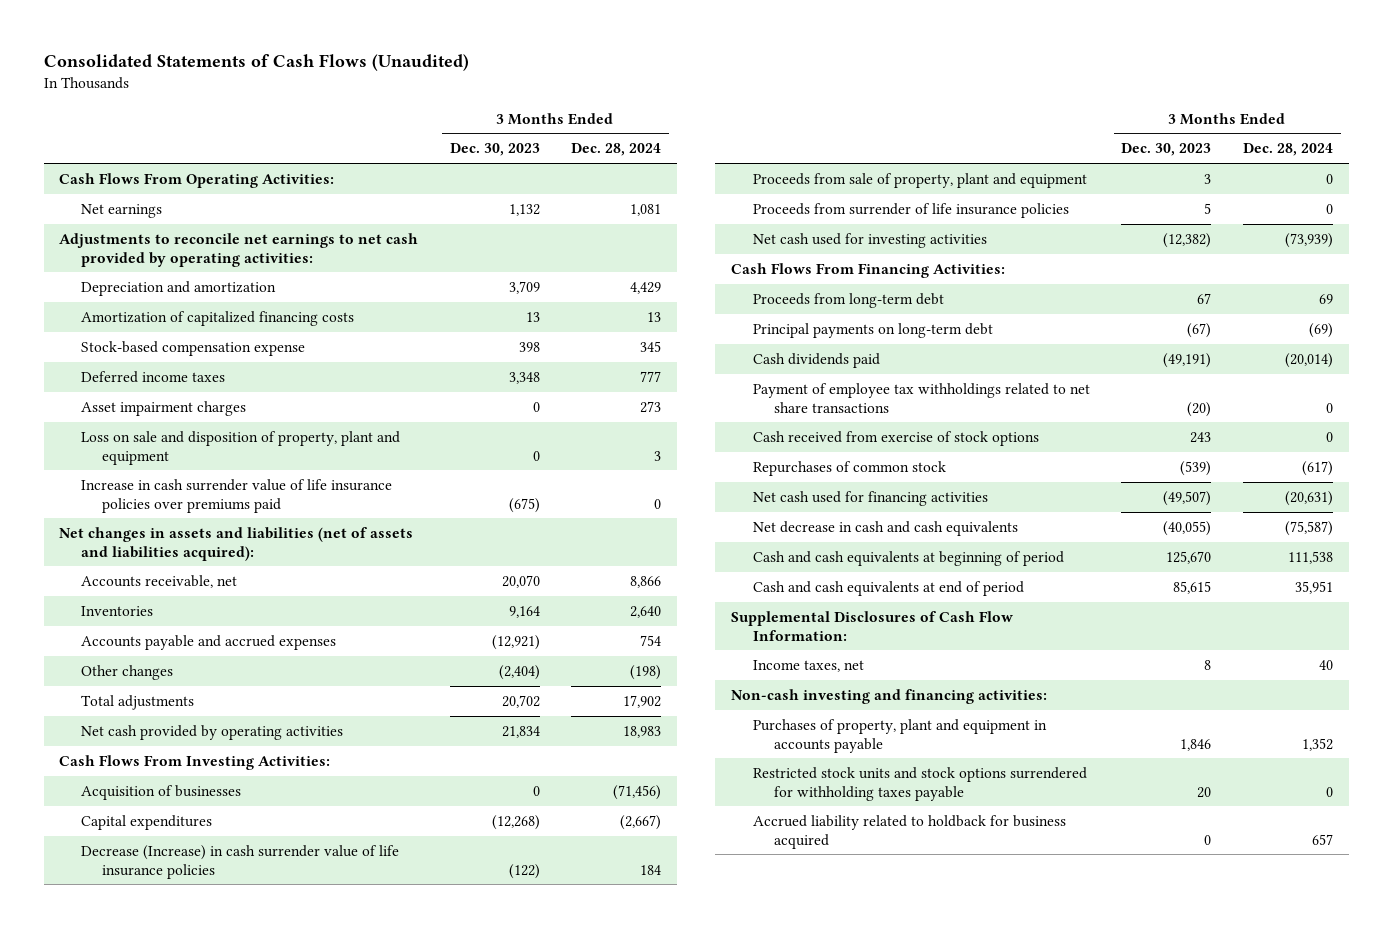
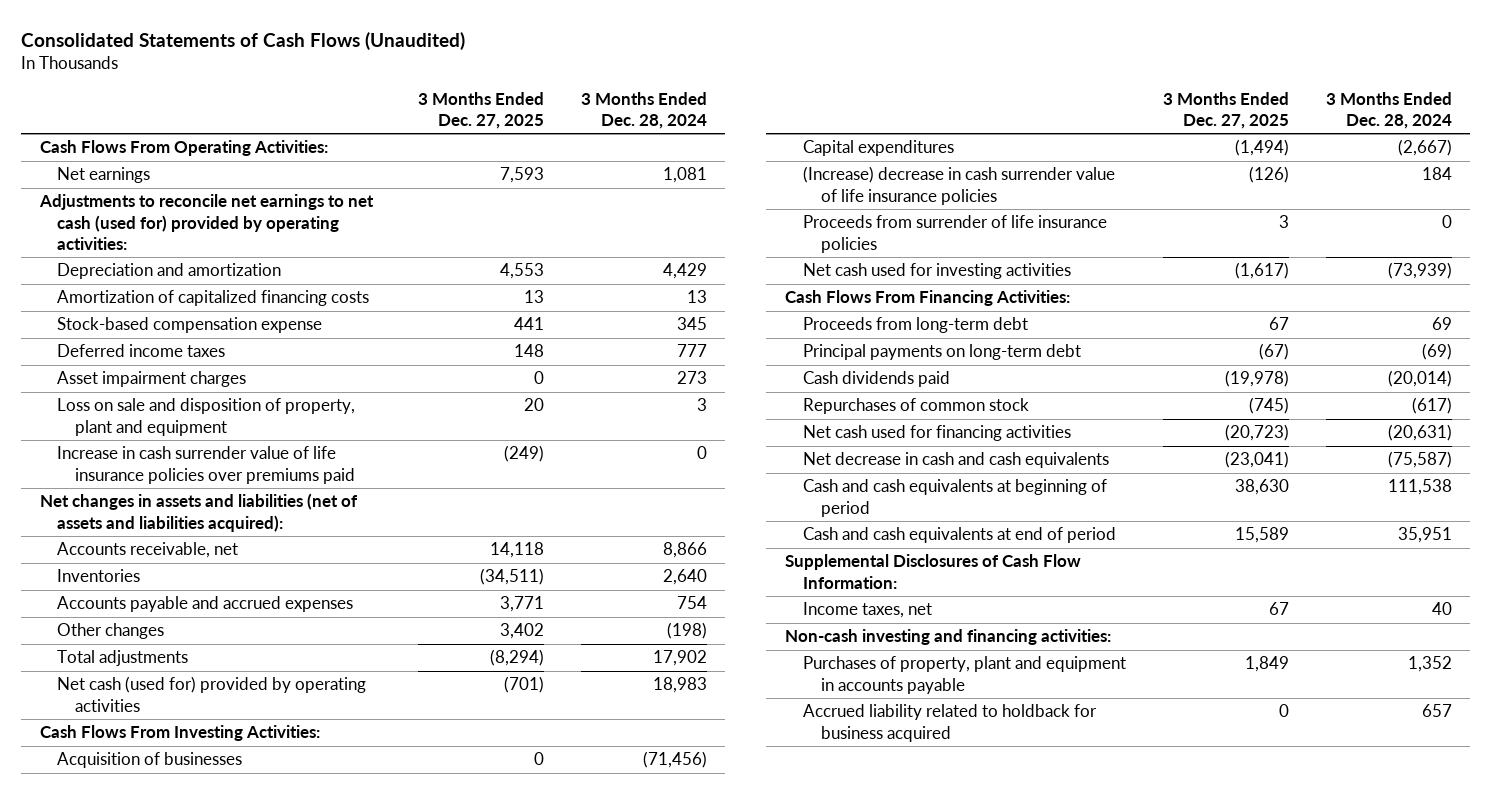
[449,143,540,157] Dec. 30, 2023 -> none
none -> [417,91,544,129] 3 Months Ended Dec. 27, 2025
[59,232,419,267] Adjustments to reconcile net earnings to net cash provided by operating activities: -> [38,194,374,250] Adjustments to reconcile net earnings to net cash (used for) provided by operating activities:
[80,724,343,740] Net cash provided by operating activities -> [57,676,367,712] Net cash (used for) provided by operating activities
[752,172,1087,188] Proceeds from sale of property, plant and equipment -> none
[80,844,399,879] Decrease (Increase) in cash surrender value of life insurance policies -> [802,166,1115,205] (Increase) decrease in cash surrender value of life insurance policies
[752,382,1090,413] Payment of employee tax withholdings related to net share transactions -> none
[752,430,1039,446] Cash received from exercise of stock options -> none
[752,766,1087,801] Restricted stock units and stock options surrendered for withholding taxes payable -> none

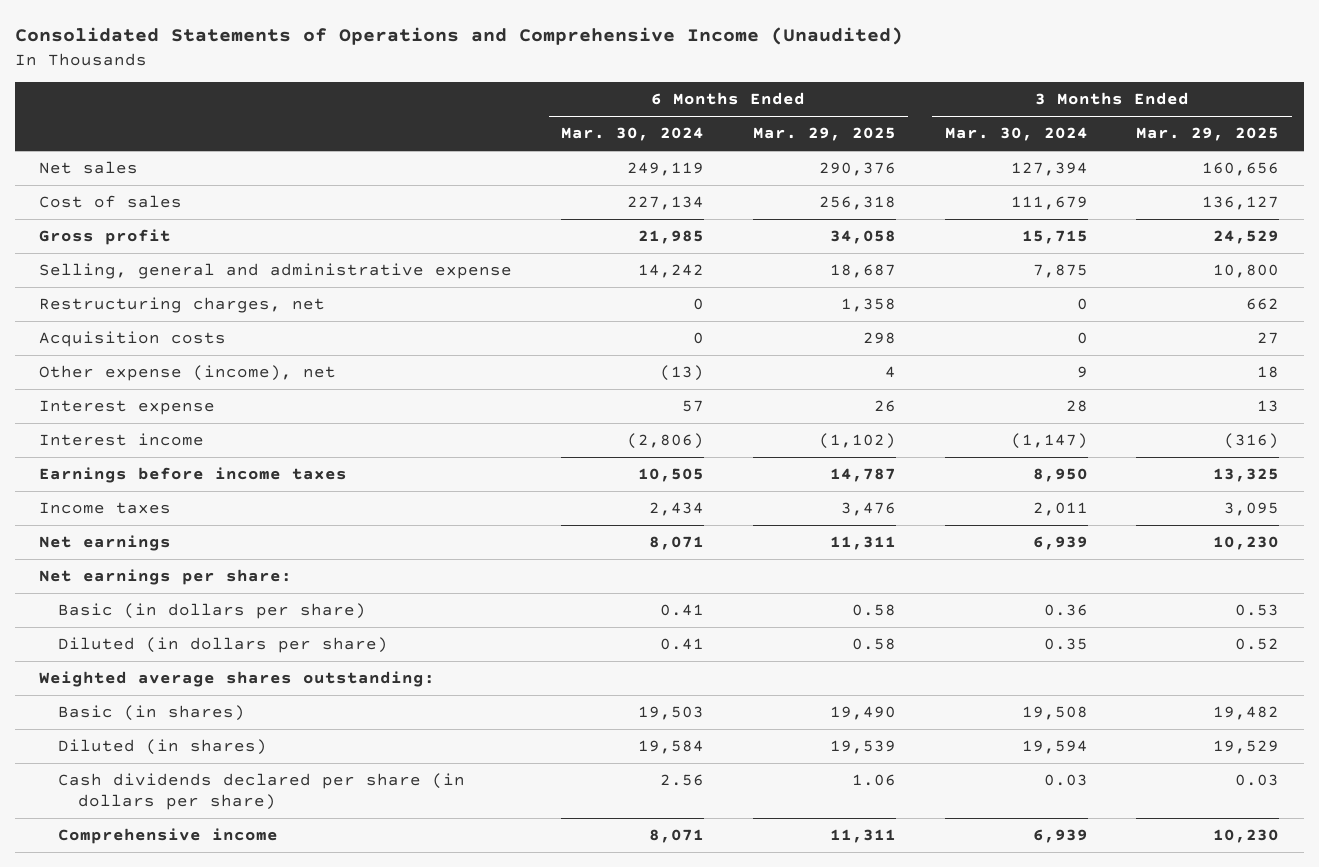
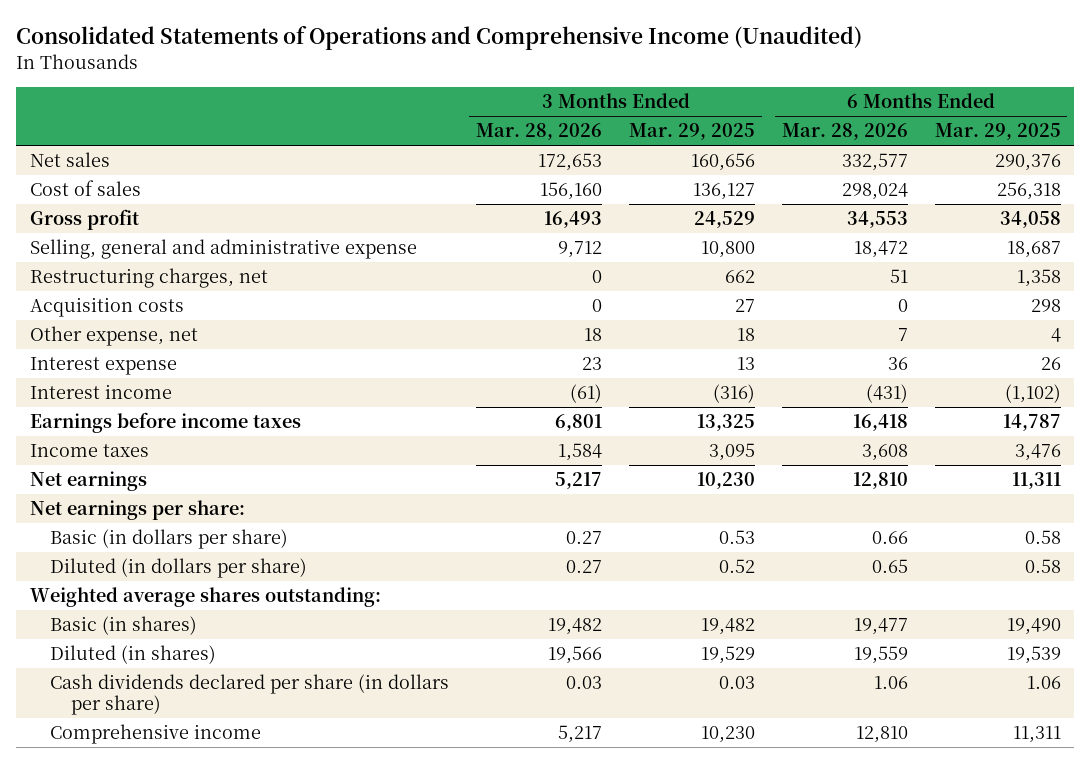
[560,127,704,142] Mar. 30, 2024 -> none
[944,127,1088,142] Mar. 30, 2024 -> none
none -> [476,123,603,141] Mar. 28, 2026
none -> [781,123,908,141] Mar. 28, 2026
[39,365,337,382] Other expense (income), net -> [29,326,198,347] Other expense, net

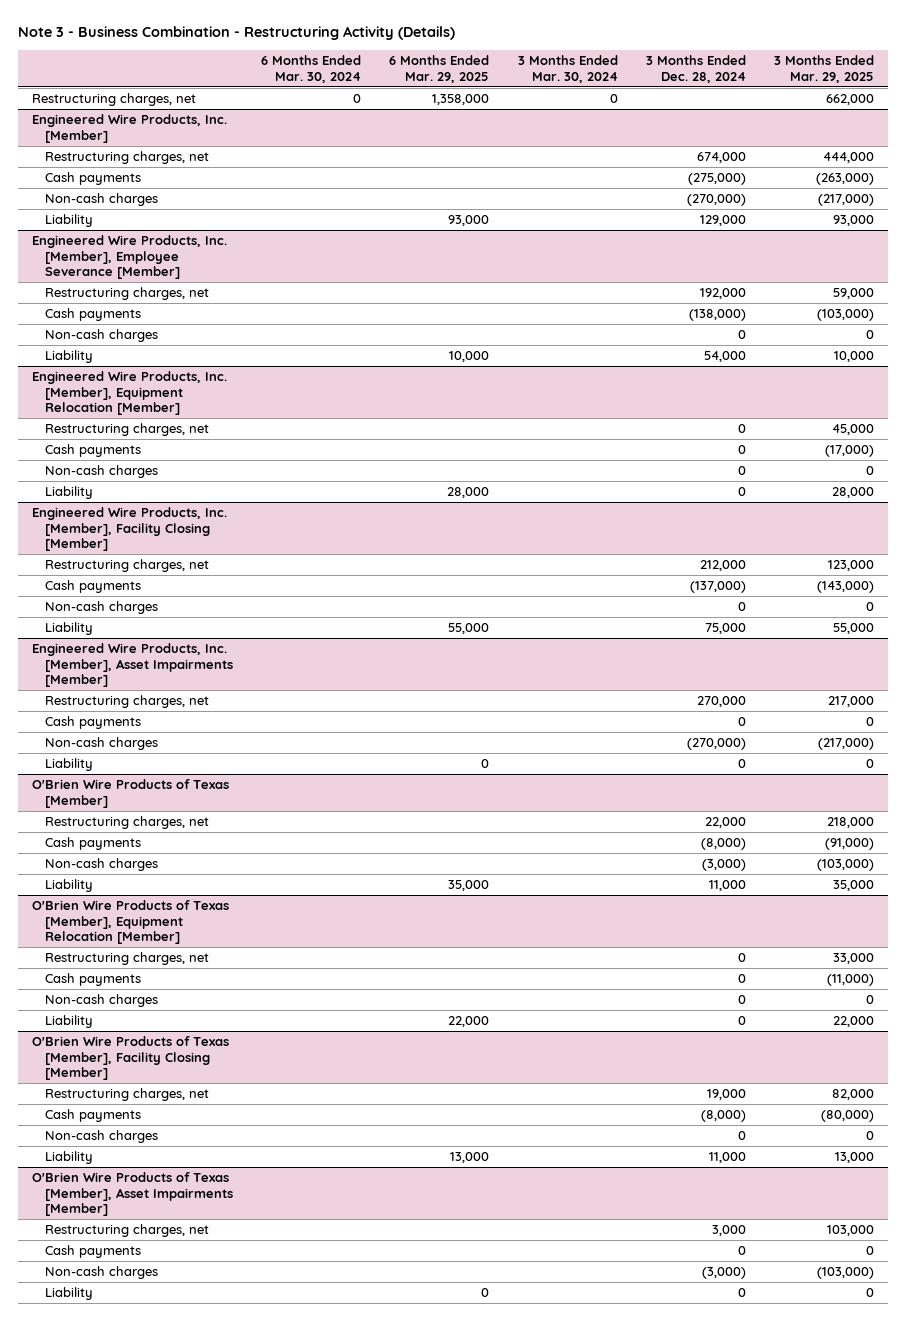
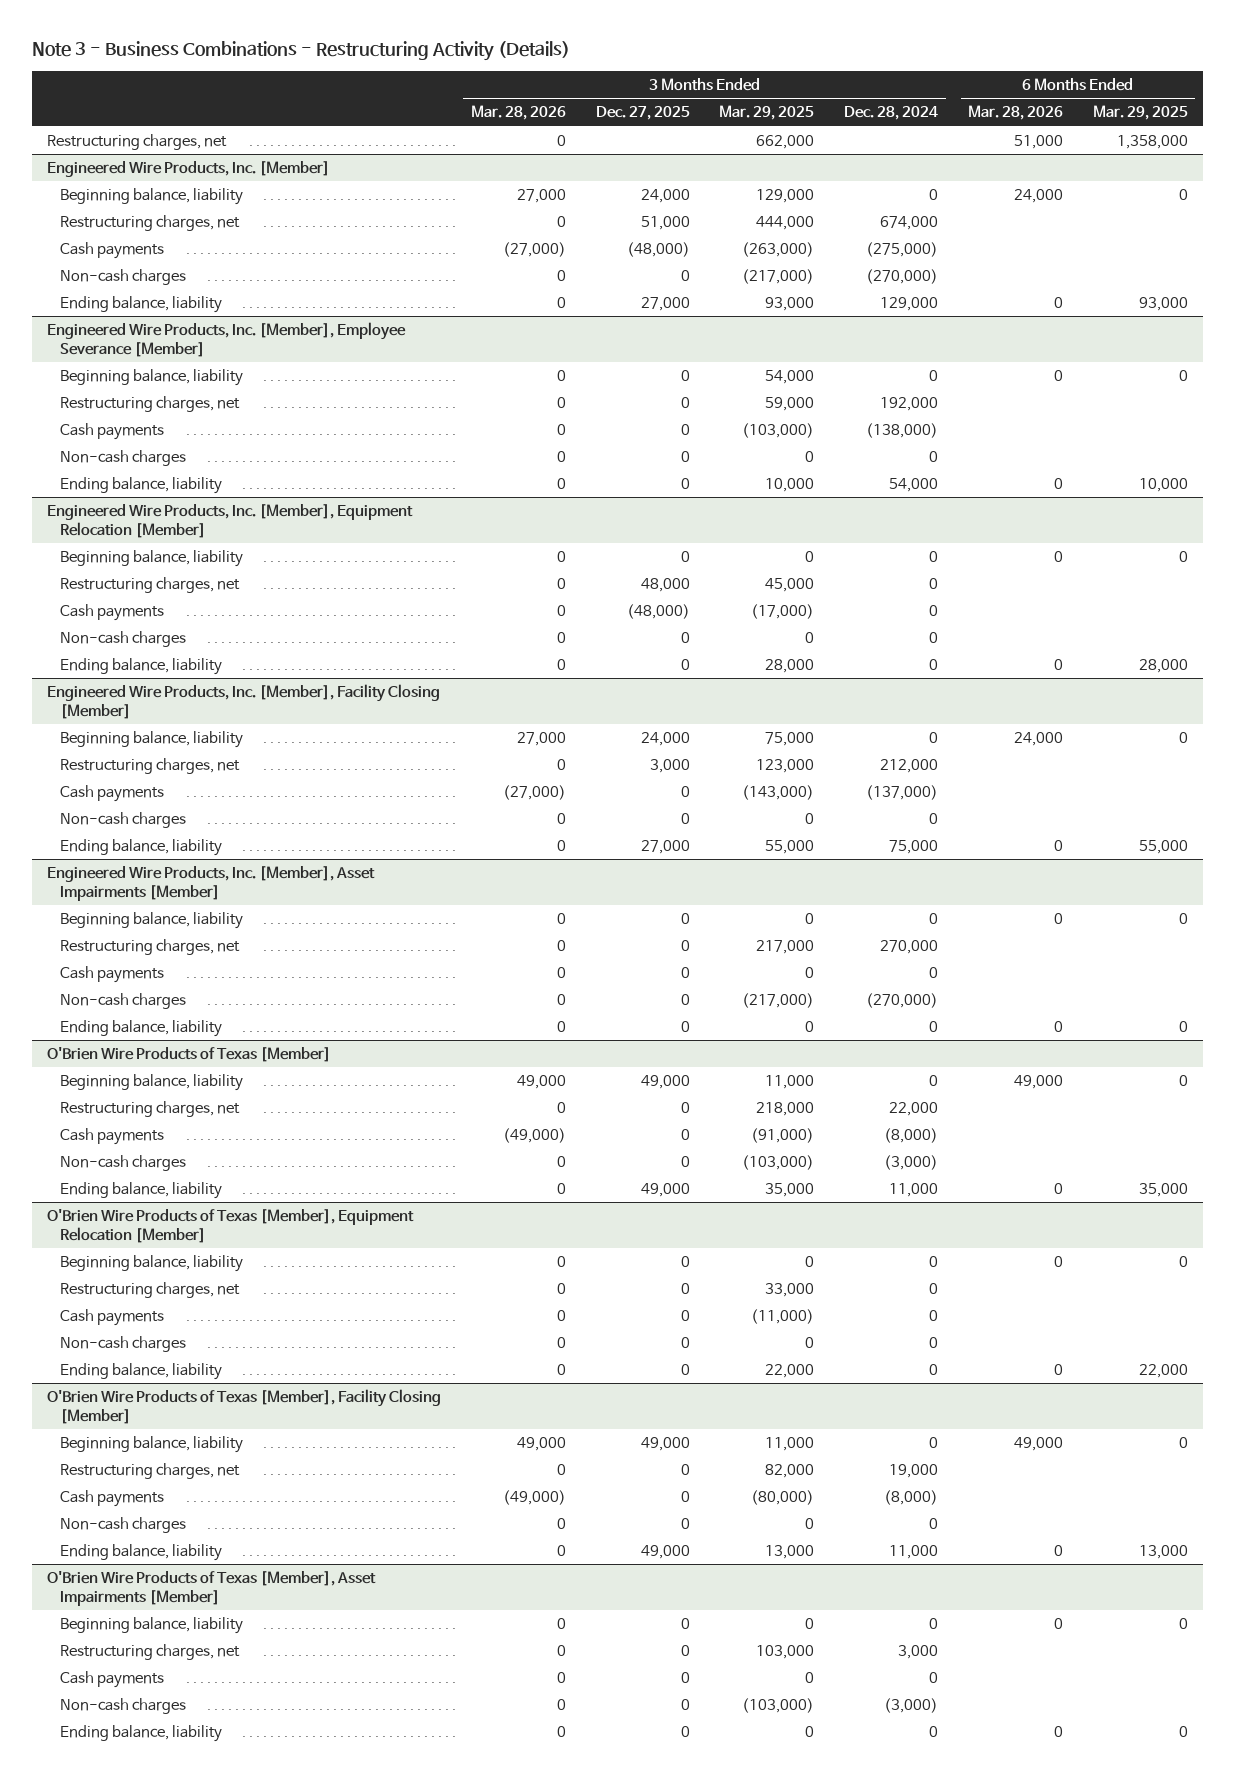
[17,26,455,41] Note 3 - Business Combination - Restructuring Activity (Details) -> [32,41,571,62] Note 3 - Business Combinations - Restructuring Activity (Details)
[261,55,362,83] 6 Months Ended Mar. 30, 2024 -> none
[517,55,618,83] 3 Months Ended Mar. 30, 2024 -> none
none -> [470,105,566,121] Mar. 28, 2026
none -> [595,106,690,121] Dec. 27, 2025
none -> [968,105,1064,121] Mar. 28, 2026
none -> [59,188,243,206] Beginning balance, liability
[44,214,93,228] Liability -> [59,296,222,314] Ending balance, liability
none -> [59,369,243,387] Beginning balance, liability
[44,350,93,364] Liability -> [59,477,222,495] Ending balance, liability
none -> [59,550,243,568] Beginning balance, liability
[44,486,93,500] Liability -> [59,658,222,676] Ending balance, liability
none -> [59,731,243,749] Beginning balance, liability
[44,622,93,636] Liability -> [59,839,222,857] Ending balance, liability
none -> [59,912,243,930] Beginning balance, liability
[44,758,93,772] Liability -> [59,1020,222,1038] Ending balance, liability
none -> [59,1074,243,1092] Beginning balance, liability
[44,879,93,893] Liability -> [59,1182,222,1200] Ending balance, liability
none -> [59,1255,243,1273] Beginning balance, liability
[44,1015,93,1029] Liability -> [59,1363,222,1381] Ending balance, liability
none -> [59,1436,243,1454] Beginning balance, liability
[44,1151,93,1165] Liability -> [59,1544,222,1562] Ending balance, liability
none -> [59,1617,243,1635] Beginning balance, liability
[44,1287,93,1301] Liability -> [59,1725,222,1743] Ending balance, liability

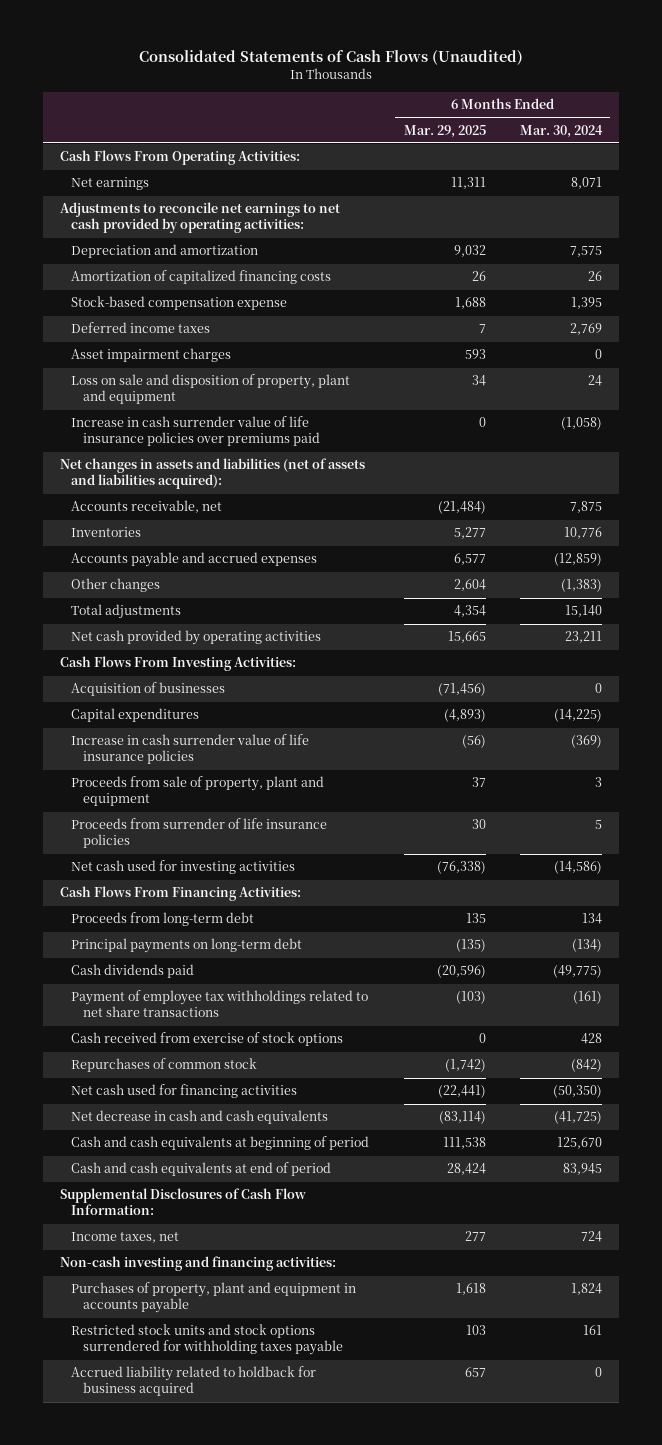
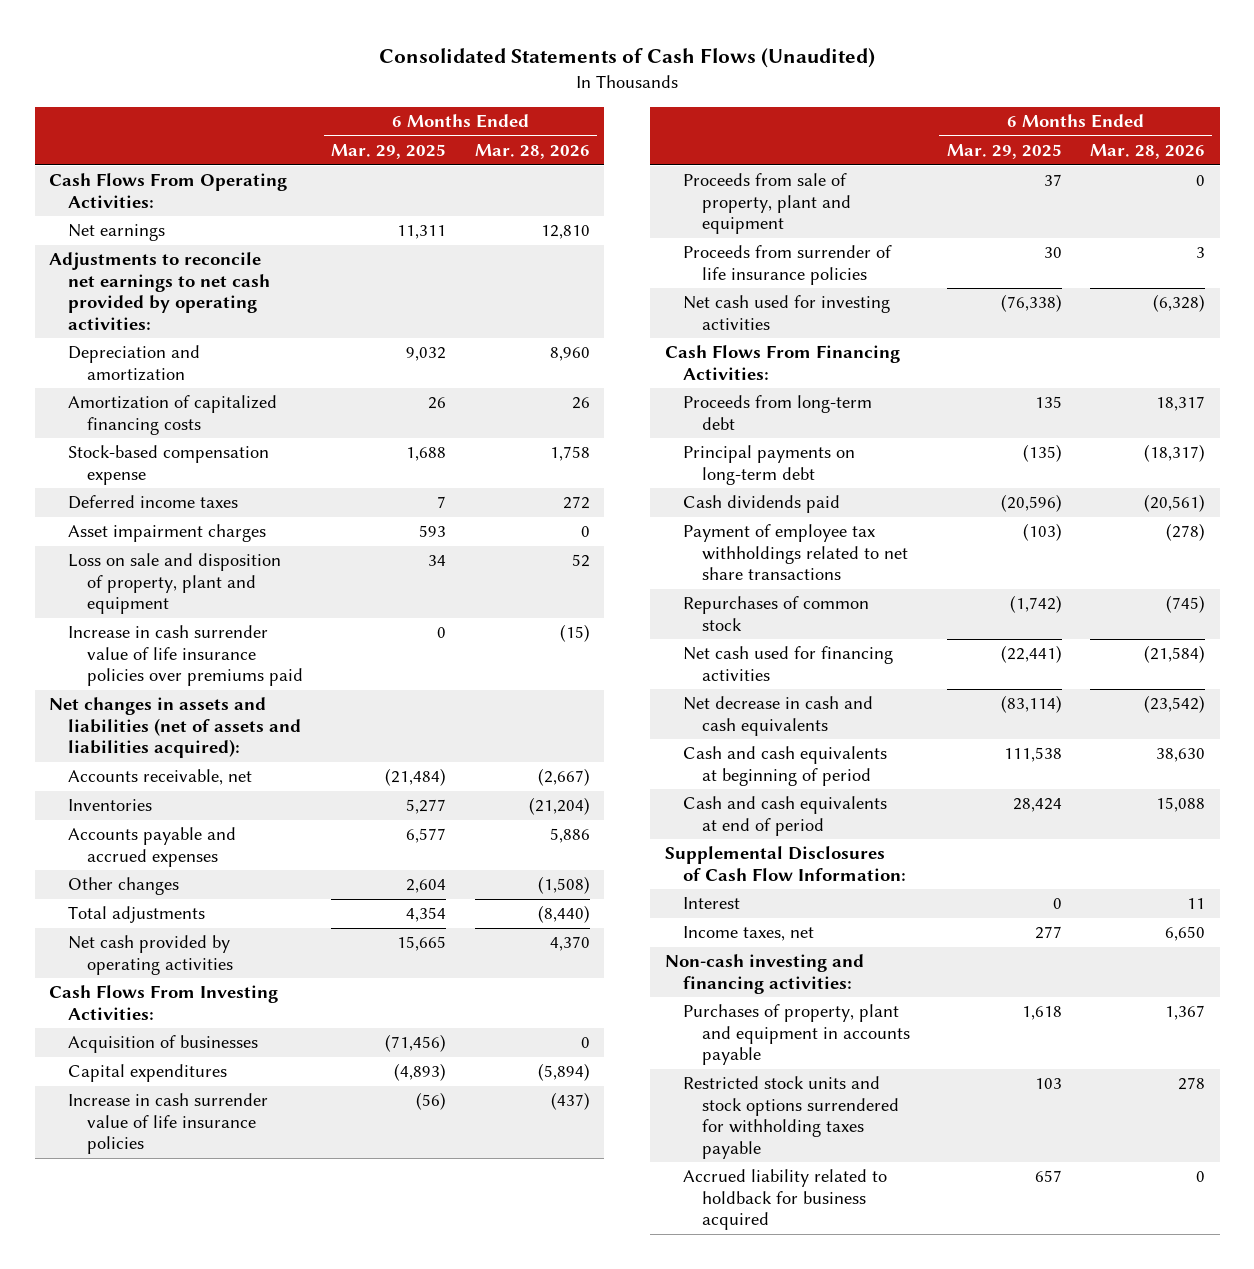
[519,124,603,138] Mar. 30, 2024 -> none
none -> [474,144,590,160] Mar. 28, 2026
[71,1032,344,1047] Cash received from exercise of stock options -> none
none -> [683,897,741,910] Interest

